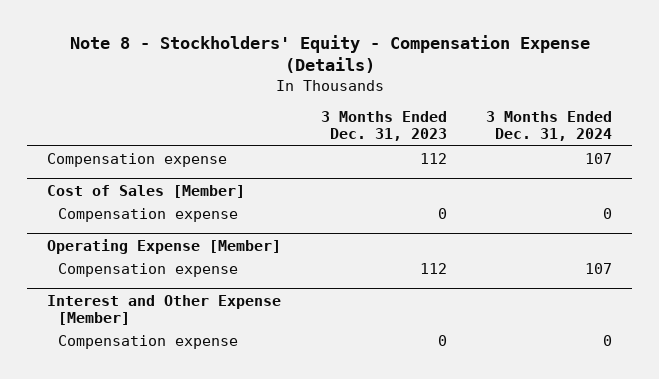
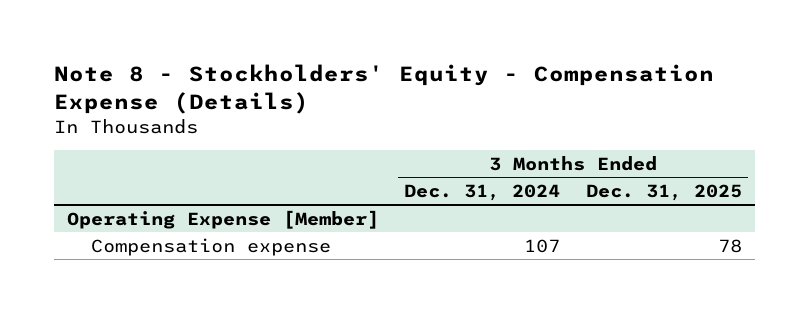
[320,110,447,142] 3 Months Ended Dec. 31, 2023 -> none
none -> [586,184,743,202] Dec. 31, 2025
[46,152,227,167] Compensation expense -> none
[46,184,245,198] Cost of Sales [Member] -> none
[57,207,238,222] Compensation expense -> none
[46,294,281,326] Interest and Other Expense [Member] -> none
[57,334,238,349] Compensation expense -> none

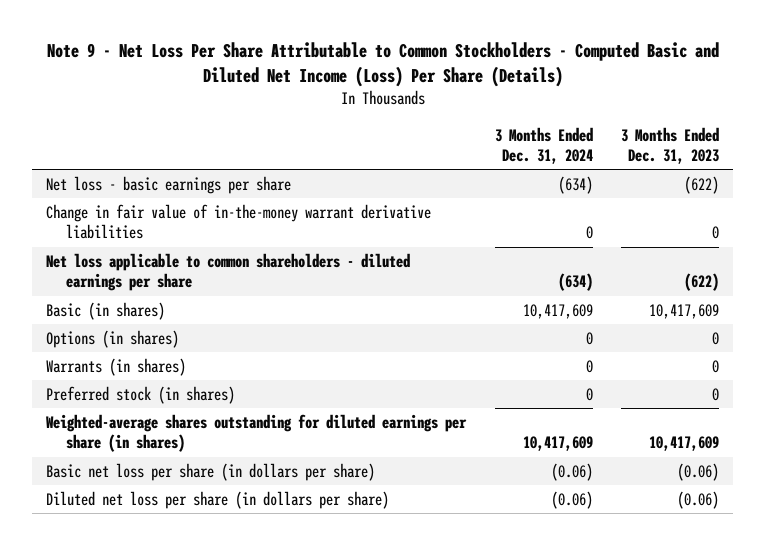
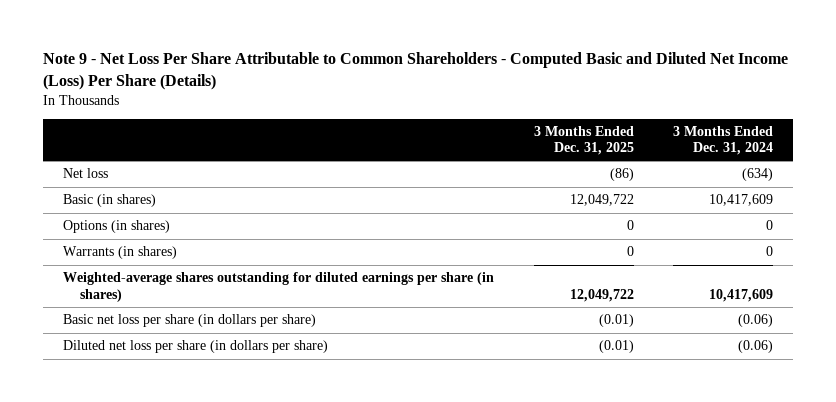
[46,42,719,88] Note 9 - Net Loss Per Share Attributable to Common Stockholders - Computed Basic and Diluted Net Income (Loss) Per Share (Details) -> [42,52,788,90] Note 9 - Net Loss Per Share Attributable to Common Shareholders - Computed Basic and Diluted Net Income (Loss) Per Share (Details)
[621,126,720,164] 3 Months Ended Dec. 31, 2023 -> none
none -> [533,125,634,156] 3 Months Ended Dec. 31, 2025
[46,203,432,240] Change in fair value of in-the-money warrant derivative liabilities -> none
[46,252,411,292] Net loss applicable to common shareholders - diluted earnings per share -> none
[46,175,292,194] Net loss - basic earnings per share -> [62,168,108,179] Net loss
[46,385,236,404] Preferred stock (in shares) -> none

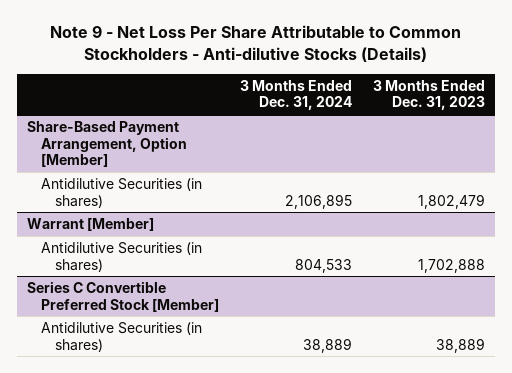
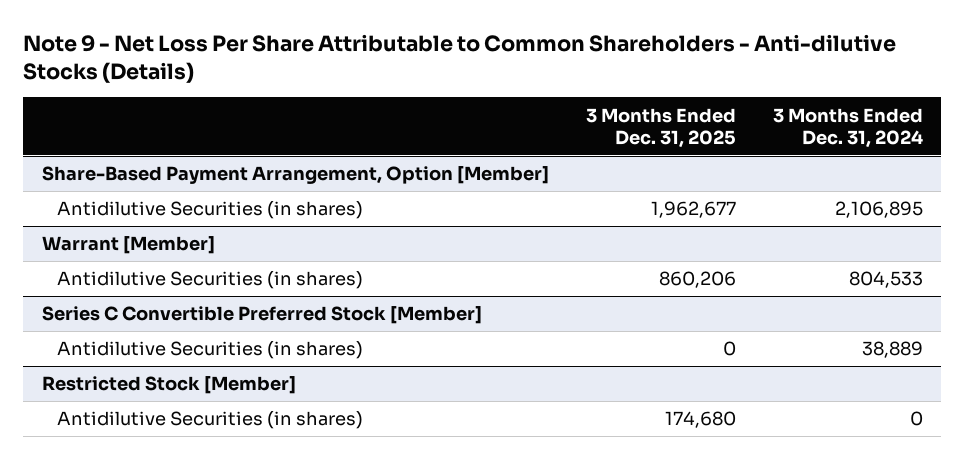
[49,25,461,62] Note 9 - Net Loss Per Share Attributable to Common Stockholders - Anti-dilutive Stocks (Details) -> [23,34,897,84] Note 9 - Net Loss Per Share Attributable to Common Shareholders - Anti-dilutive Stocks (Details)
[372,79,485,111] 3 Months Ended Dec. 31, 2023 -> none
none -> [585,107,736,148] 3 Months Ended Dec. 31, 2025
none -> [41,376,296,395] Restricted Stock [Member]
none -> [56,411,363,430] Antidilutive Securities (in shares)

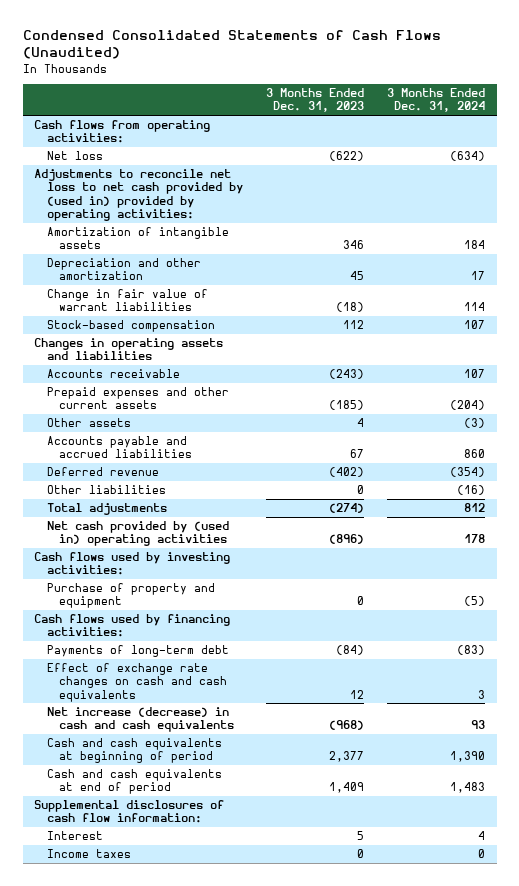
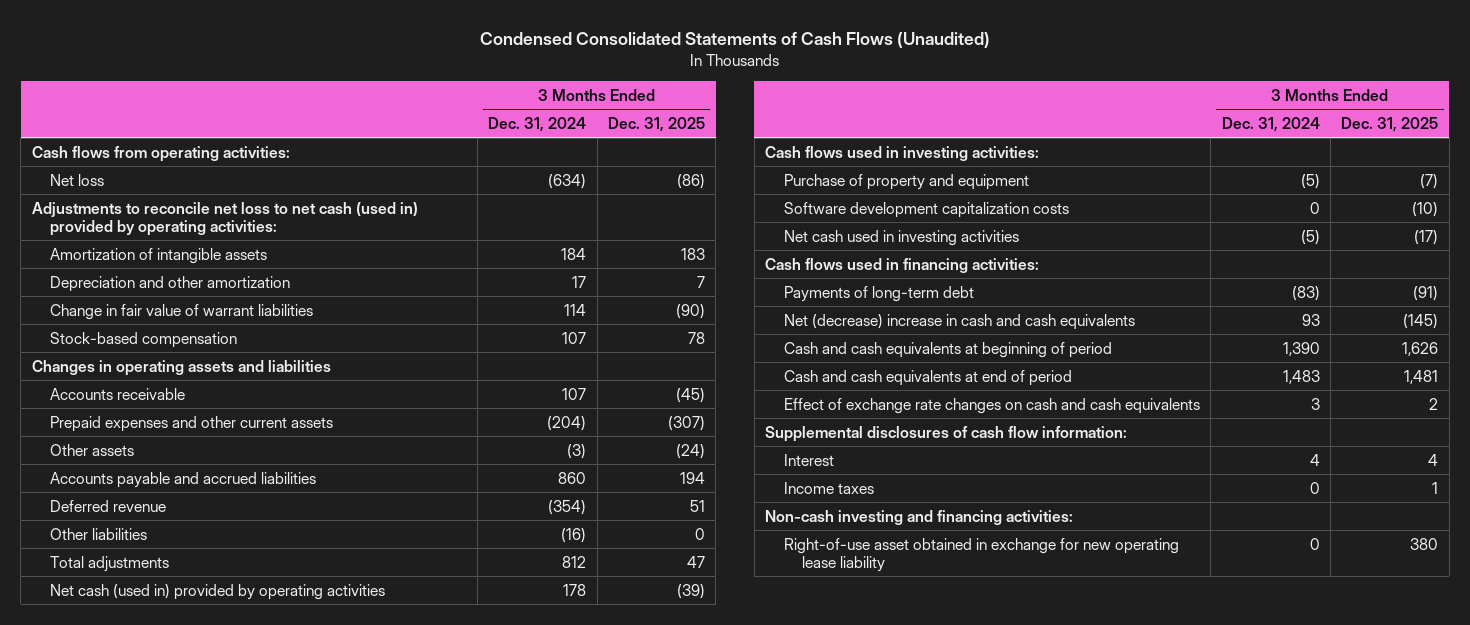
[265,88,364,113] 3 Months Ended Dec. 31, 2023 -> none
none -> [608,116,706,132] Dec. 31, 2025
[34,169,243,221] Adjustments to reconcile net loss to net cash provided by (used in) provided by operating activities: -> [31,201,418,236] Adjustments to reconcile net loss to net cash (used in) provided by operating activities:
[46,521,229,547] Net cash provided by (used in) operating activities -> [50,583,386,600] Net cash (used in) provided by operating activities
[34,552,231,576] Cash flows used by investing activities: -> [765,145,1040,161] Cash flows used in investing activities:
none -> [783,201,1069,218] Software development capitalization costs
none -> [783,229,1019,246] Net cash used in investing activities
[34,614,231,638] Cash flows used by financing activities: -> [765,257,1040,273] Cash flows used in financing activities:
[46,707,234,733] Net increase (decrease) in cash and cash equivalents -> [783,313,1135,330] Net (decrease) increase in cash and cash equivalents
[46,663,227,702] Effect of exchange rate changes on cash and cash equivalents -> [783,397,1200,414] Effect of exchange rate changes on cash and cash equivalents
none -> [765,509,1074,525] Non-cash investing and financing activities:
none -> [783,537,1179,572] Right-of-use asset obtained in exchange for new operating lease liability

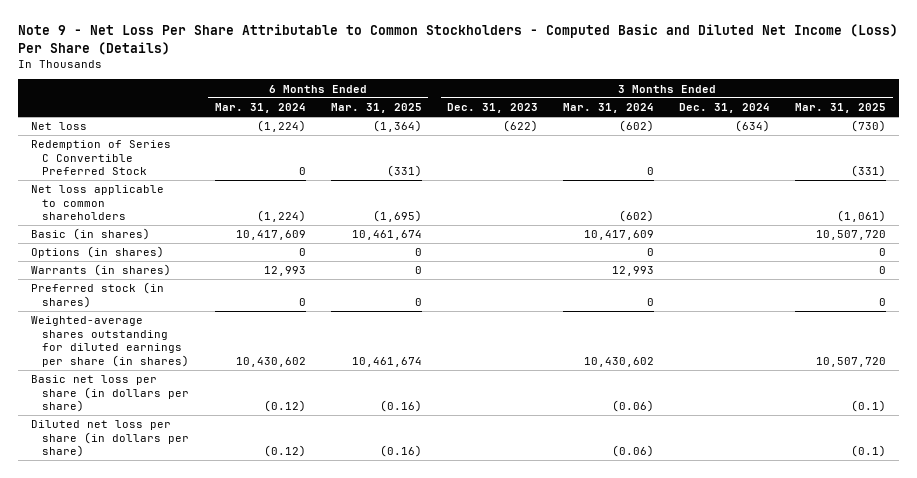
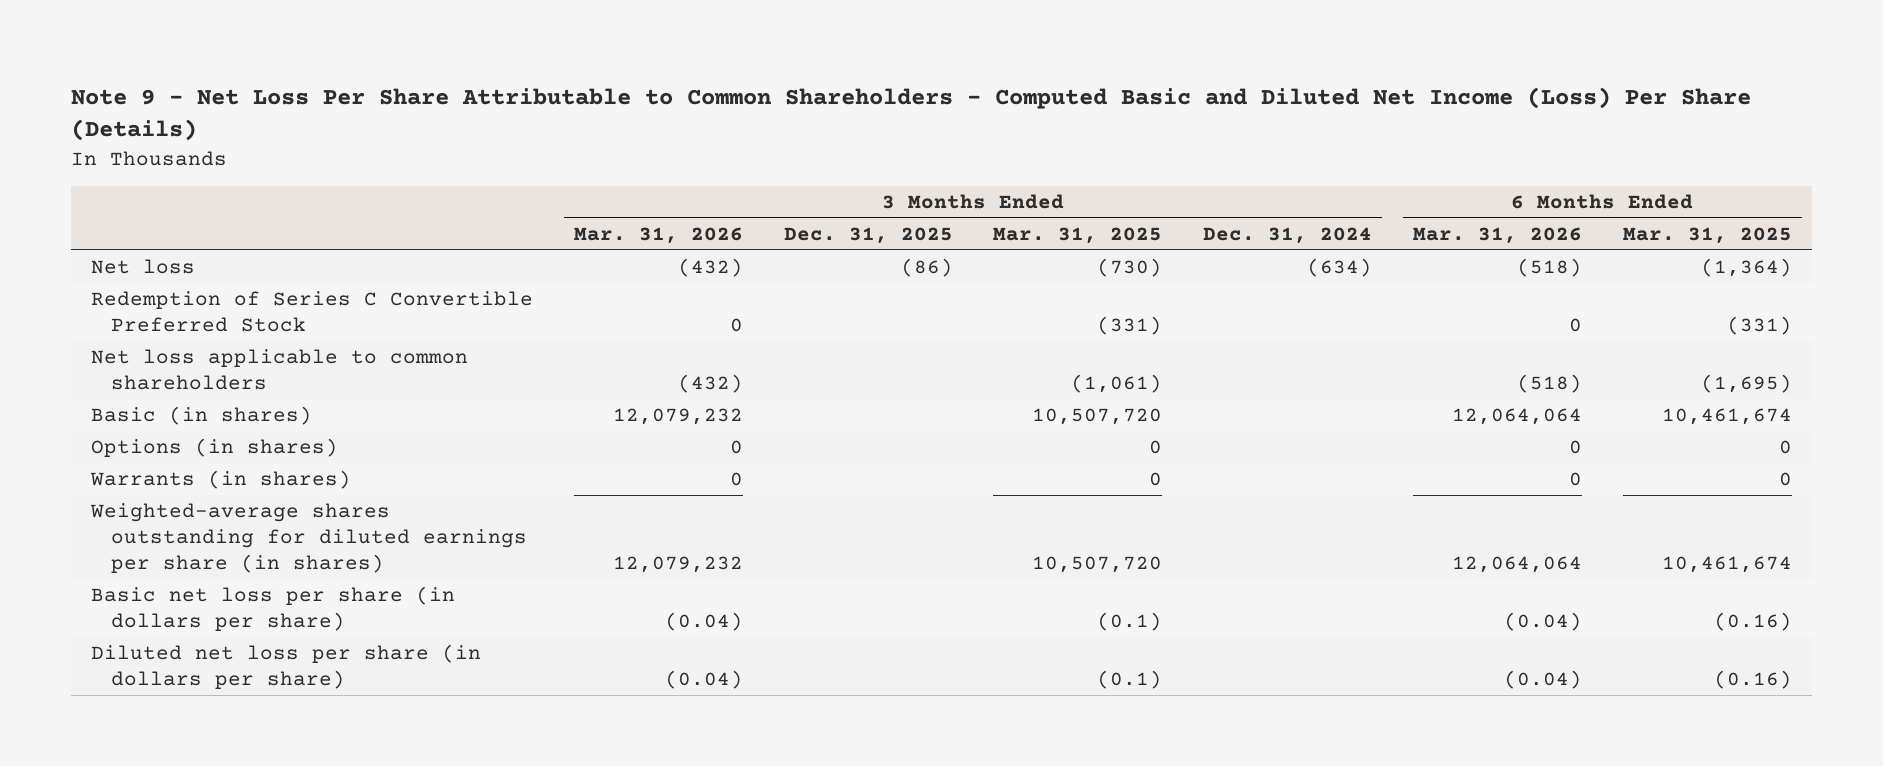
[18,24,899,55] Note 9 - Net Loss Per Share Attributable to Common Stockholders - Computed Basic and Diluted Net Income (Loss) Per Share (Details) -> [70,86,1751,142] Note 9 - Net Loss Per Share Attributable to Common Shareholders - Computed Basic and Diluted Net Income (Loss) Per Share (Details)
[214,103,306,114] Mar. 31, 2024 -> none
[446,103,538,114] Dec. 31, 2023 -> none
[563,103,655,114] Mar. 31, 2024 -> none
none -> [574,226,744,244] Mar. 31, 2026
none -> [783,226,953,244] Dec. 31, 2025
none -> [1412,226,1582,244] Mar. 31, 2026
[30,282,164,308] Preferred stock (in shares) -> none

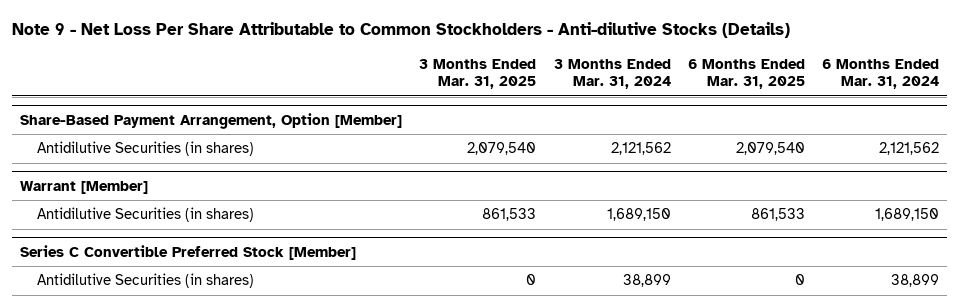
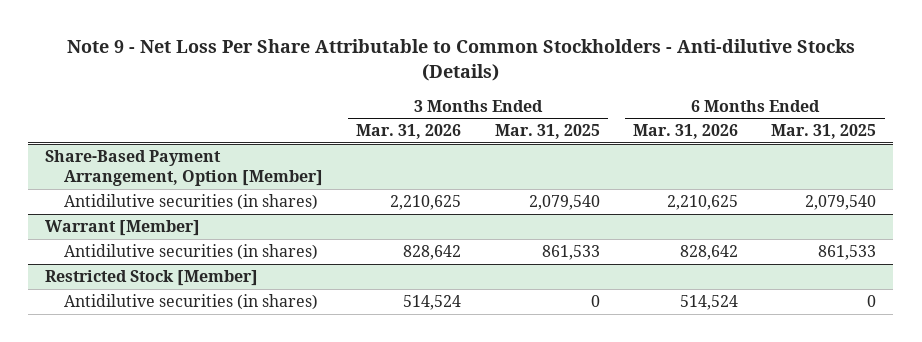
[553,58,671,90] 3 Months Ended Mar. 31, 2024 -> none
[821,58,939,90] 6 Months Ended Mar. 31, 2024 -> none
none -> [356,124,462,140] Mar. 31, 2026
none -> [632,124,738,140] Mar. 31, 2026
[37,141,255,157] Antidilutive Securities (in shares) -> [63,194,318,211] Antidilutive securities (in shares)
[20,245,357,261] Series C Convertible Preferred Stock [Member] -> none
[37,207,255,223] Antidilutive Securities (in shares) -> [63,244,318,261] Antidilutive securities (in shares)
none -> [45,270,259,287] Restricted Stock [Member]
[37,273,255,289] Antidilutive Securities (in shares) -> [63,294,318,311] Antidilutive securities (in shares)

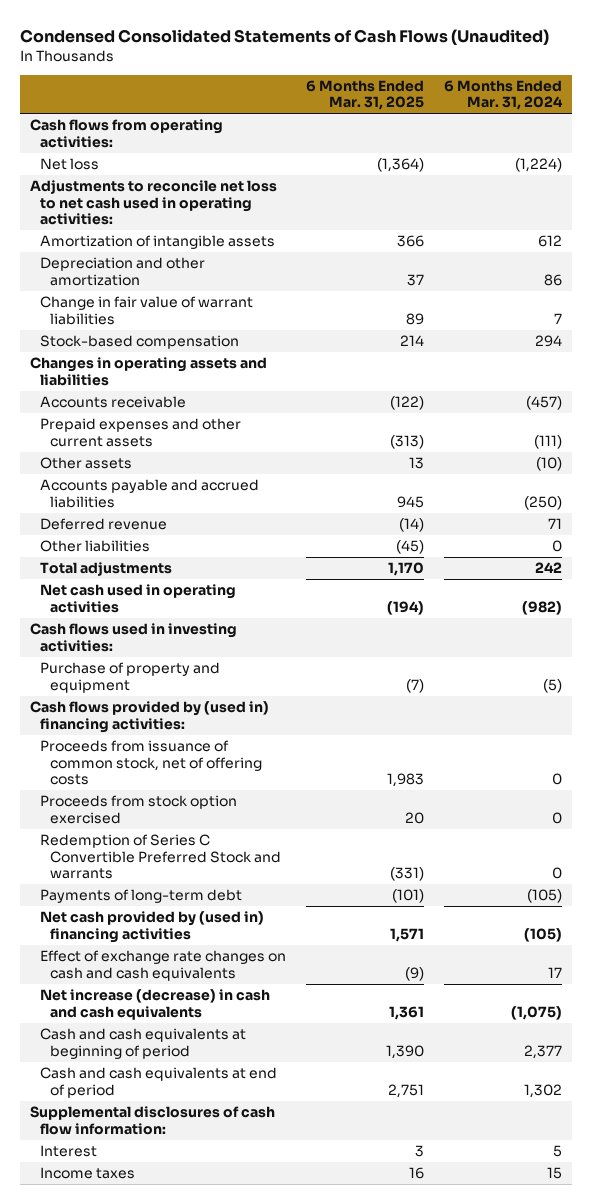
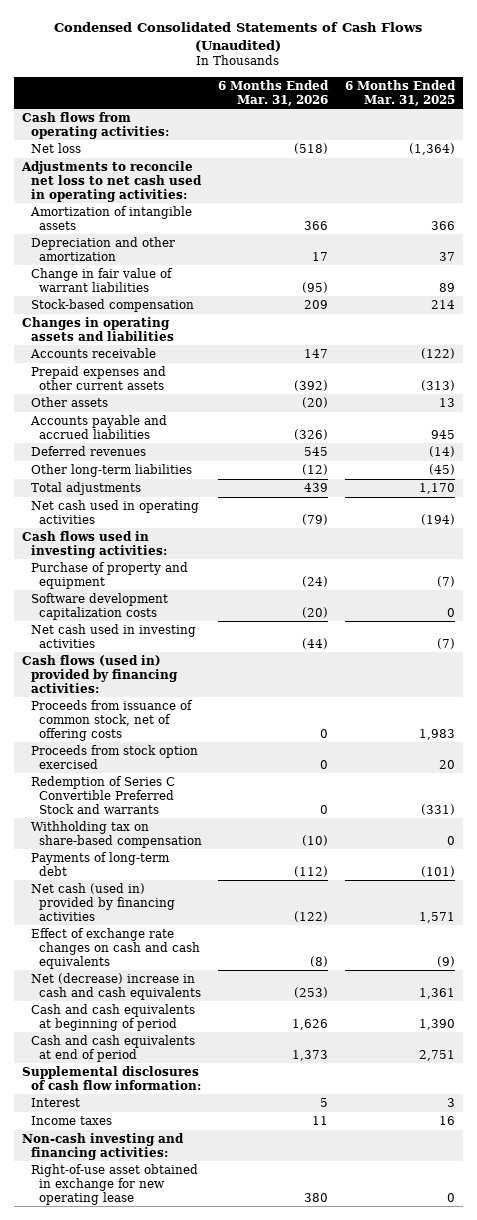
[444,80,564,111] 6 Months Ended Mar. 31, 2024 -> none
none -> [218,79,330,106] 6 Months Ended Mar. 31, 2026
[40,518,168,531] Deferred revenue -> [30,445,146,456] Deferred revenues
[40,540,151,553] Other liabilities -> [30,463,192,477] Other long-term liabilities
none -> [30,592,168,620] Software development capitalization costs
none -> [30,623,196,648] Net cash used in investing activities
[30,701,270,733] Cash flows provided by (used in) financing activities: -> [22,654,178,693] Cash flows (used in) provided by financing activities:
none -> [30,820,203,848] Withholding tax on share-based compensation
[40,911,265,943] Net cash provided by (used in) financing activities -> [30,882,176,921] Net cash (used in) provided by financing activities
[40,989,271,1020] Net increase (decrease) in cash and cash equivalents -> [30,972,202,1000] Net (decrease) increase in cash and cash equivalents
none -> [22,1132,185,1160] Non-cash investing and financing activities:
none -> [30,1163,198,1205] Right-of-use asset obtained in exchange for new operating lease

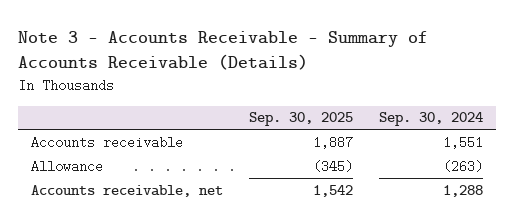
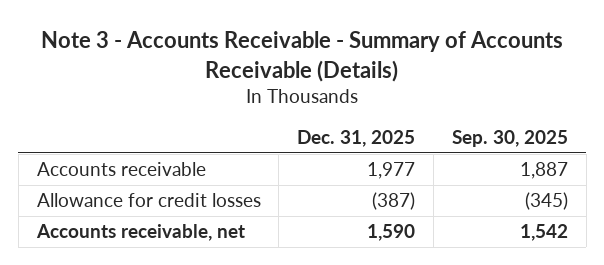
[379,112,484,127] Sep. 30, 2024 -> none
none -> [297,130,416,148] Dec. 31, 2025
[31,159,104,173] Allowance -> [36,193,261,208] Allowance for credit losses

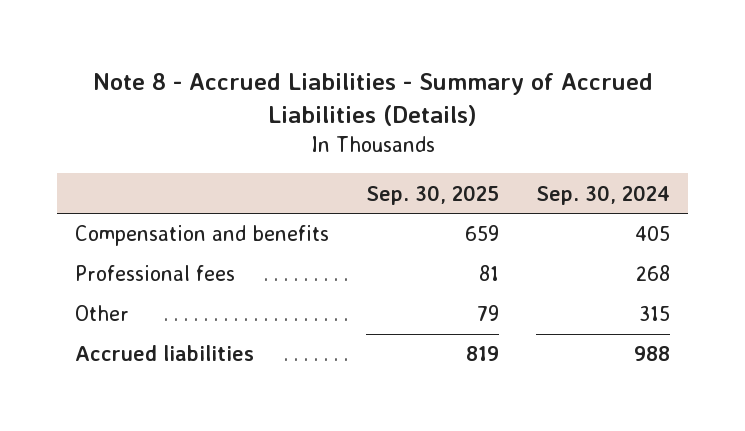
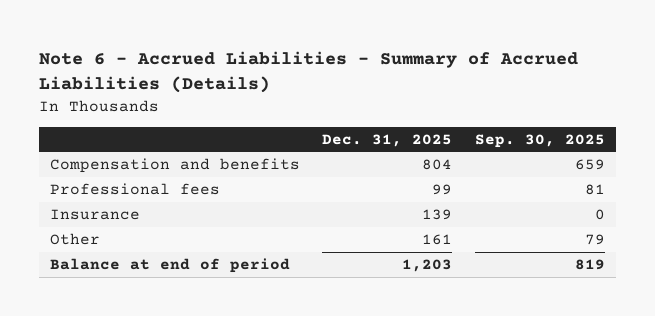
[92,73,653,127] Note 8 - Accrued Liabilities - Summary of Accrued Liabilities (Details) -> [38,50,578,93] Note 6 - Accrued Liabilities - Summary of Accrued Liabilities (Details)
[535,184,670,205] Sep. 30, 2024 -> none
none -> [322,133,453,147] Dec. 31, 2025
none -> [49,209,140,221] Insurance
[75,345,255,362] Accrued liabilities -> [49,258,290,274] Balance at end of period

